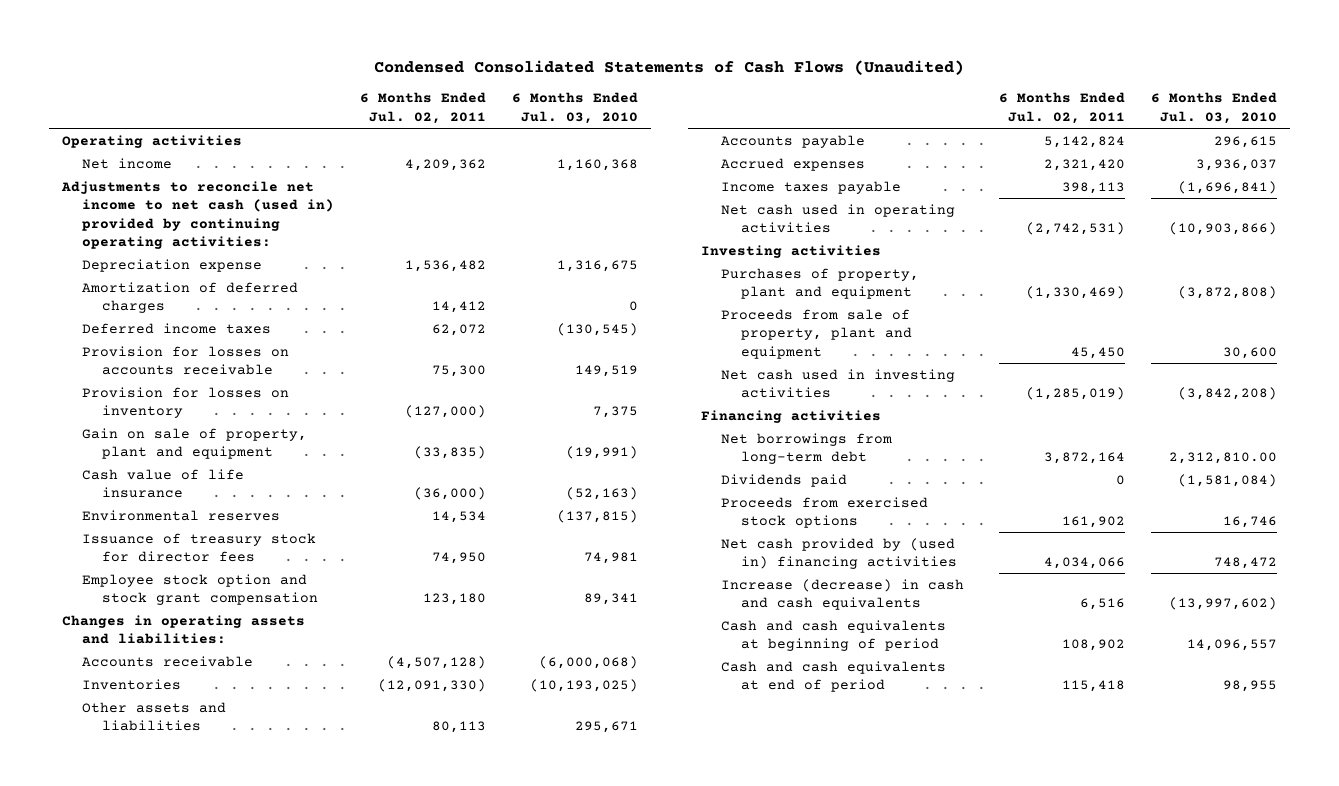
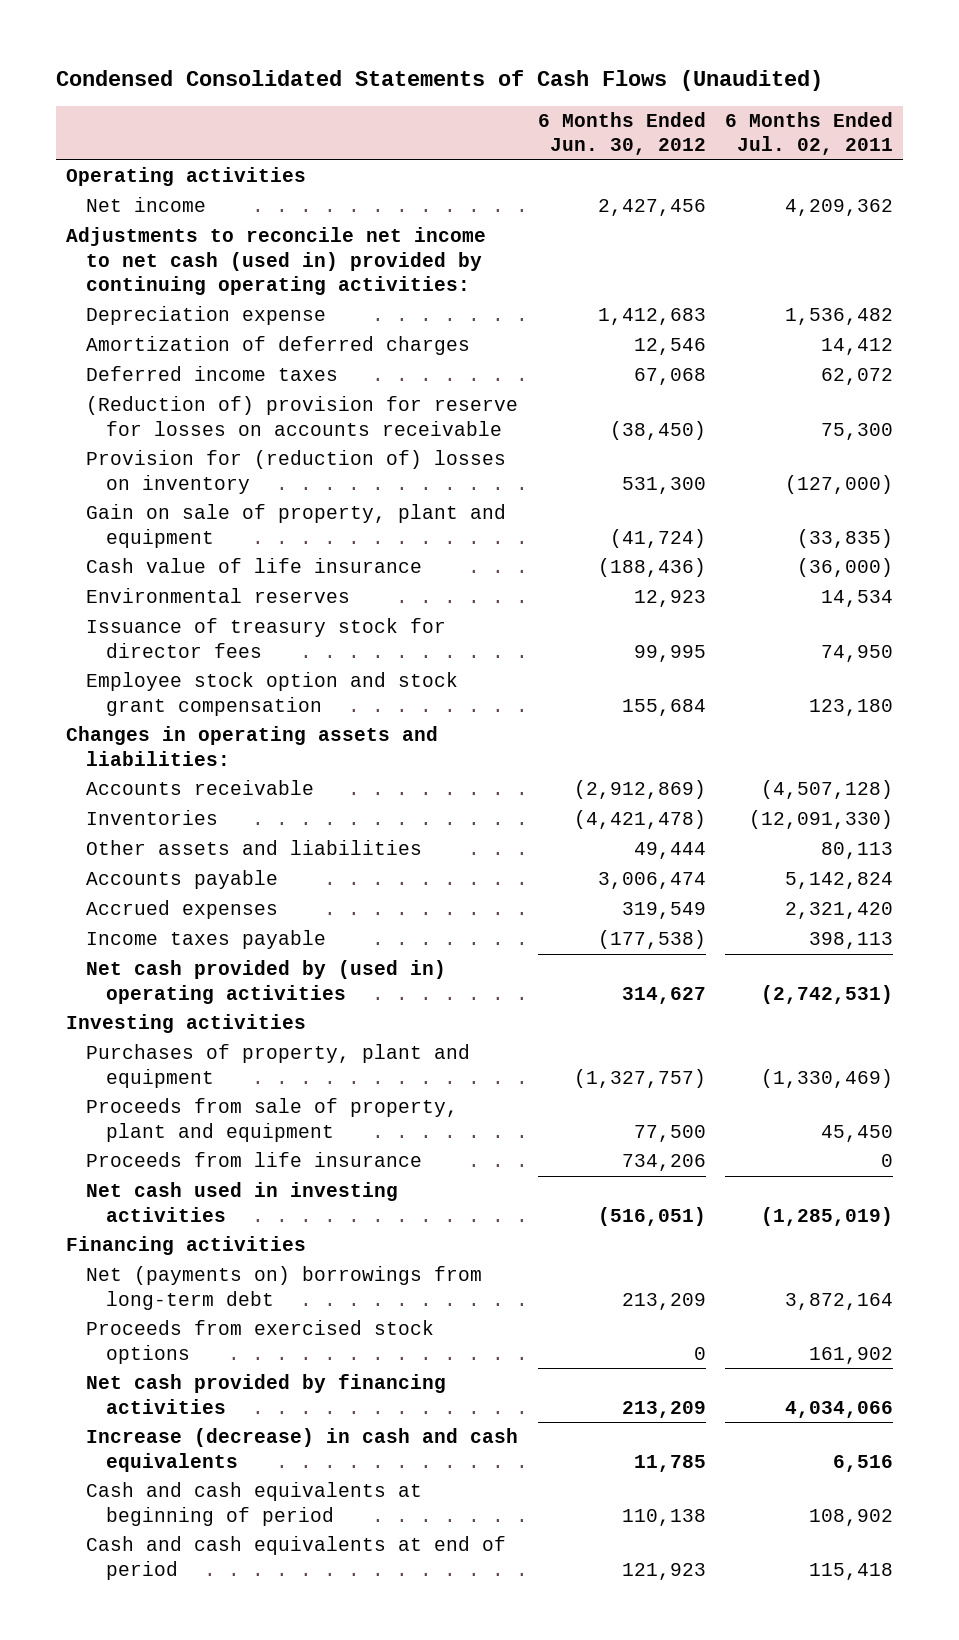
[512,92,639,124] 6 Months Ended Jul. 03, 2010 -> none
none -> [537,111,706,156] 6 Months Ended Jun. 30, 2012
[82,345,290,376] Provision for losses on accounts receivable -> [86,396,519,436] (Reduction of) provision for reserve for losses on accounts receivable
[82,386,290,419] Provision for losses on inventory -> [86,450,507,494] Provision for (reduction of) losses on inventory
[720,203,955,234] Net cash used in operating activities -> [86,960,447,1004] Net cash provided by (used in) operating activities
none -> [86,1152,423,1168] Proceeds from life insurance
[720,473,847,487] Dividends paid -> none
[720,432,892,465] Net borrowings from long-term debt -> [86,1266,483,1310] Net (payments on) borrowings from long-term debt
[720,537,957,570] Net cash provided by (used in) financing activities -> [86,1374,447,1414] Net cash provided by financing activities

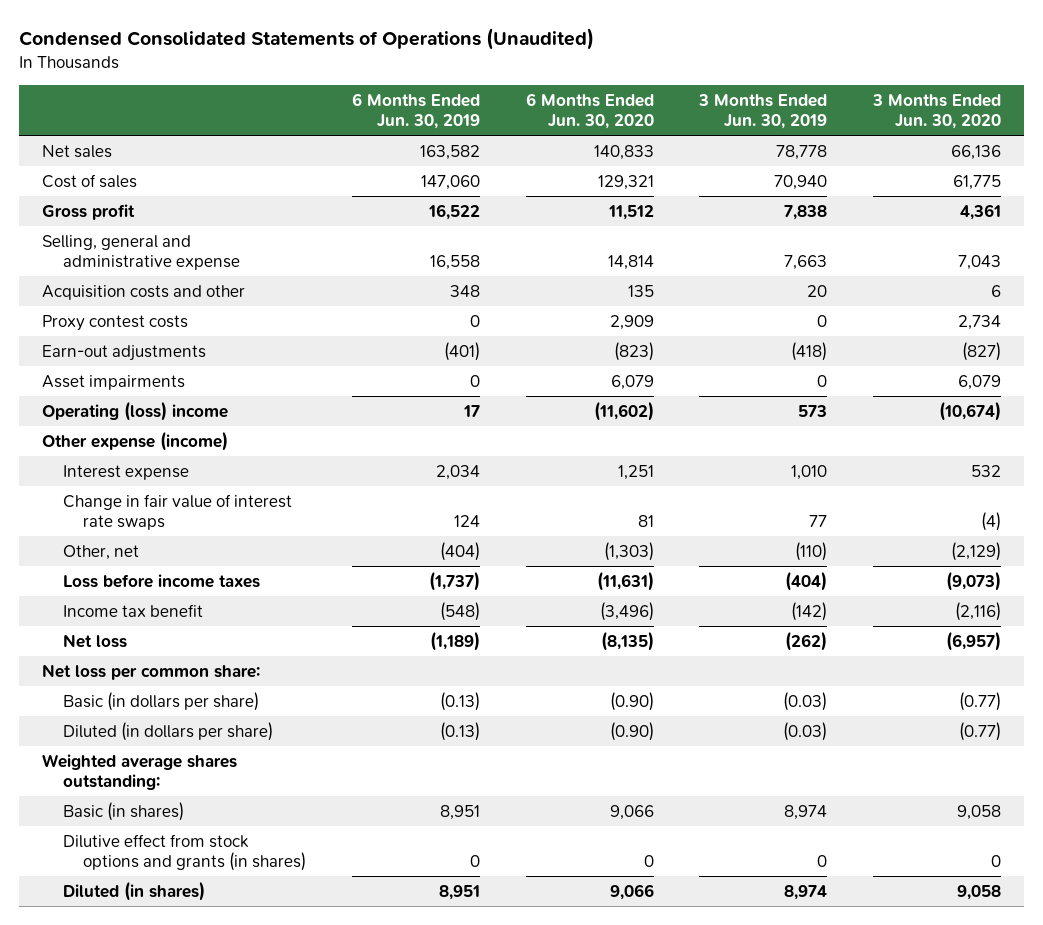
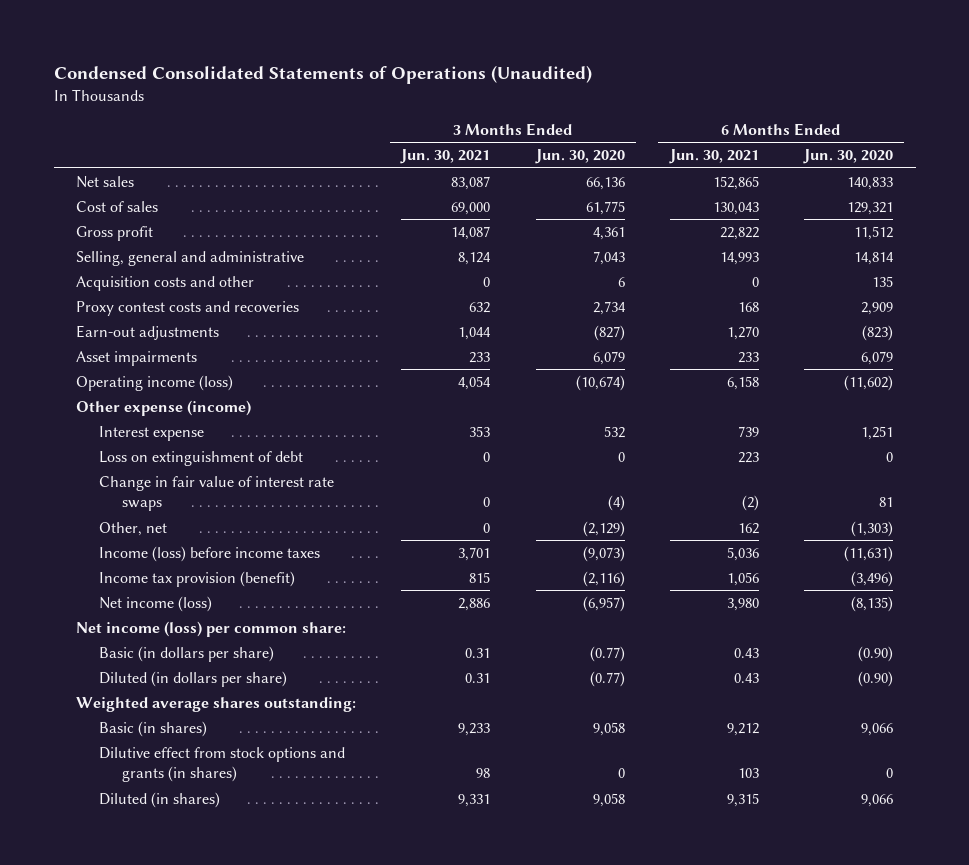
[351,92,480,130] 6 Months Ended Jun. 30, 2019 -> none
[698,93,828,130] 3 Months Ended Jun. 30, 2019 -> none
none -> [400,149,491,165] Jun. 30, 2021
none -> [668,149,759,165] Jun. 30, 2021
[41,234,240,270] Selling, general and administrative expense -> [76,250,305,266] Selling, general and administrative
[41,314,188,331] Proxy contest costs -> [76,300,300,316] Proxy contest costs and recoveries
[41,400,228,421] Operating (loss) income -> [76,374,234,391] Operating income (loss)
none -> [99,450,304,466] Loss on extinguishment of debt
[62,573,260,588] Loss before income taxes -> [99,545,321,562] Income (loss) before income taxes
[62,603,203,617] Income tax benefit -> [99,570,296,587] Income tax provision (benefit)
[62,633,127,648] Net loss -> [99,595,213,612] Net income (loss)
[41,663,260,680] Net loss per common share: -> [76,620,347,637] Net income (loss) per common share:

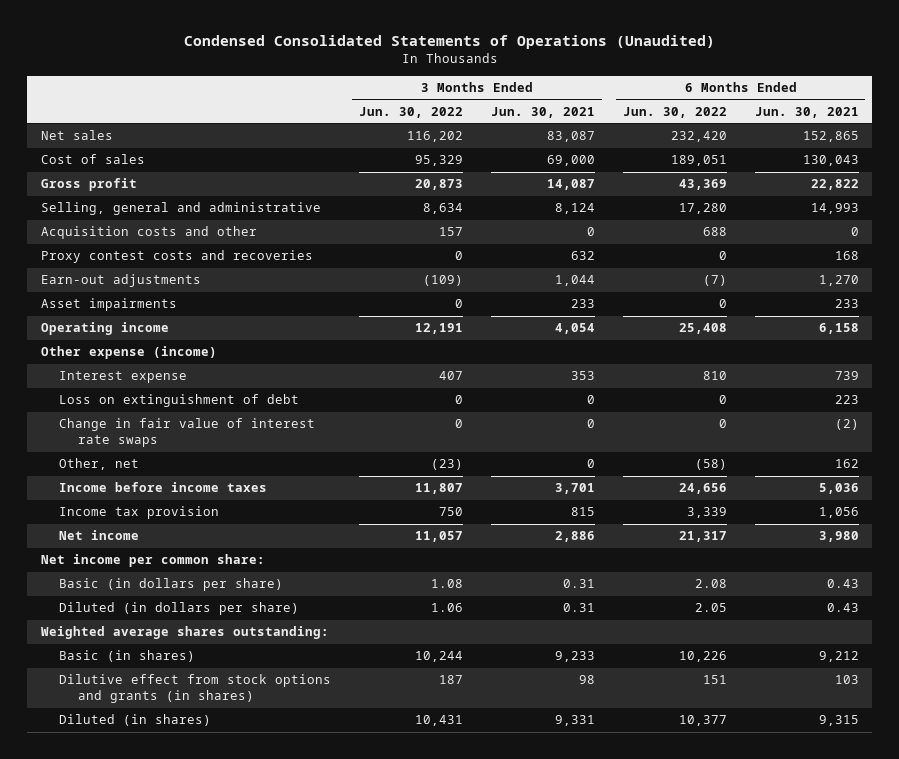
[534,149,625,165] Jun. 30, 2020 -> none
[802,149,893,165] Jun. 30, 2020 -> none
none -> [359,106,464,118] Jun. 30, 2022
none -> [622,106,727,118] Jun. 30, 2022
[76,374,234,391] Operating income (loss) -> [40,322,169,336] Operating income
[99,545,321,562] Income (loss) before income taxes -> [59,482,268,493] Income before income taxes
[99,570,296,587] Income tax provision (benefit) -> [59,506,220,520] Income tax provision
[99,595,213,612] Net income (loss) -> [59,530,140,541] Net income
[76,620,347,637] Net income (loss) per common share: -> [40,554,265,568] Net income per common share:

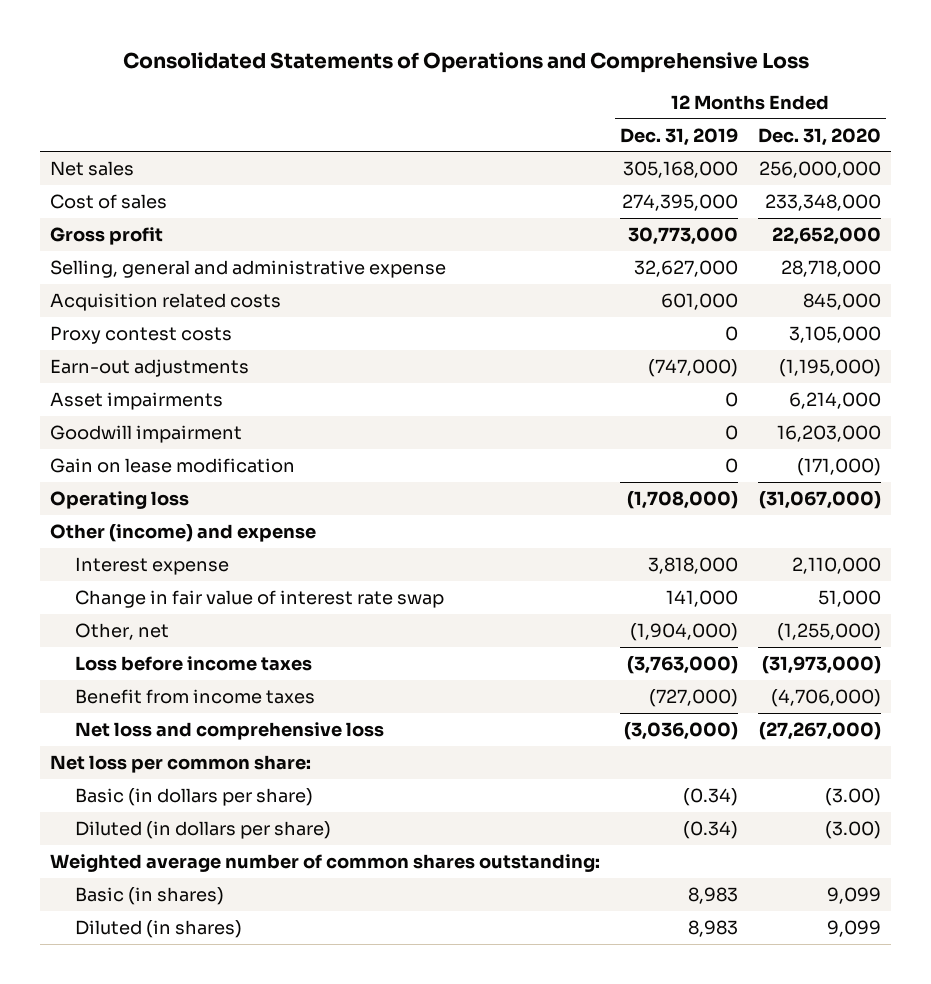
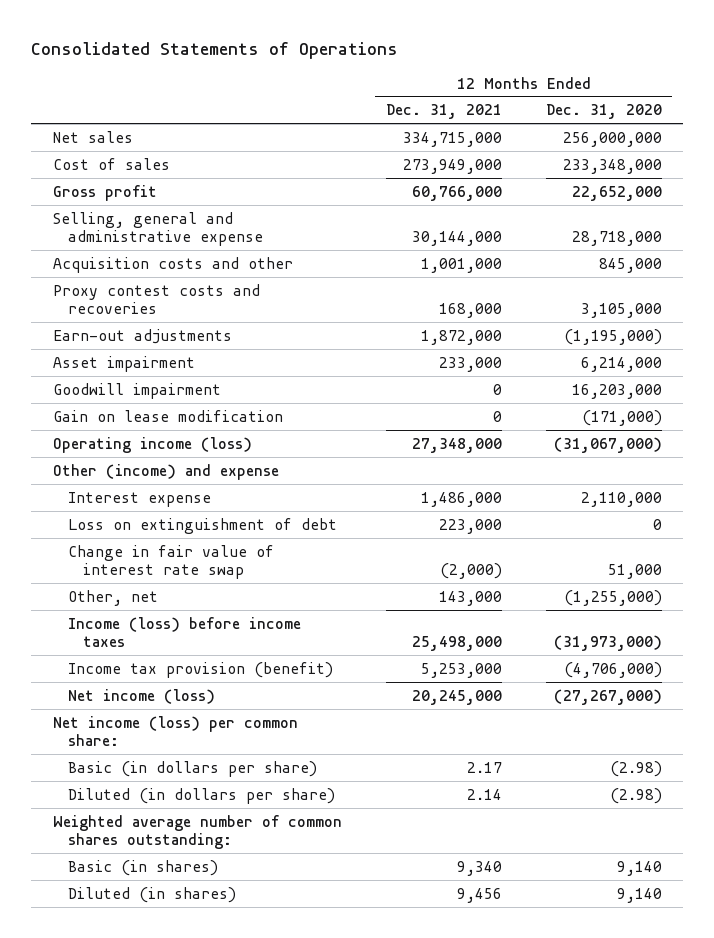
[122,52,809,74] Consolidated Statements of Operations and Comprehensive Loss -> [30,41,398,59] Consolidated Statements of Operations
[620,127,739,146] Dec. 31, 2019 -> none
none -> [385,104,502,120] Dec. 31, 2021
[50,292,282,311] Acquisition related costs -> [52,256,293,273] Acquisition costs and other
[50,325,233,344] Proxy contest costs -> [52,283,260,314] Proxy contest costs and recoveries
[50,391,224,410] Asset impairments -> [52,355,195,372] Asset impairment
[50,490,190,509] Operating loss -> [52,436,252,453] Operating income (loss)
none -> [67,517,337,534] Loss on extinguishment of debt
[74,655,312,671] Loss before income taxes -> [67,616,301,647] Income (loss) before income taxes
[74,688,315,704] Benefit from income taxes -> [67,661,333,678] Income tax provision (benefit)
[74,721,384,740] Net loss and comprehensive loss -> [67,688,215,704] Net income (loss)
[50,754,312,773] Net loss per common share: -> [52,715,298,746] Net income (loss) per common share:
[824,787,881,806] (3.00) -> [609,760,662,777] (2.98)
[824,820,881,839] (3.00) -> [609,787,662,804] (2.98)
[826,886,881,904] 9,099 -> [616,860,662,876] 9,140
[826,919,881,937] 9,099 -> [616,887,662,903] 9,140

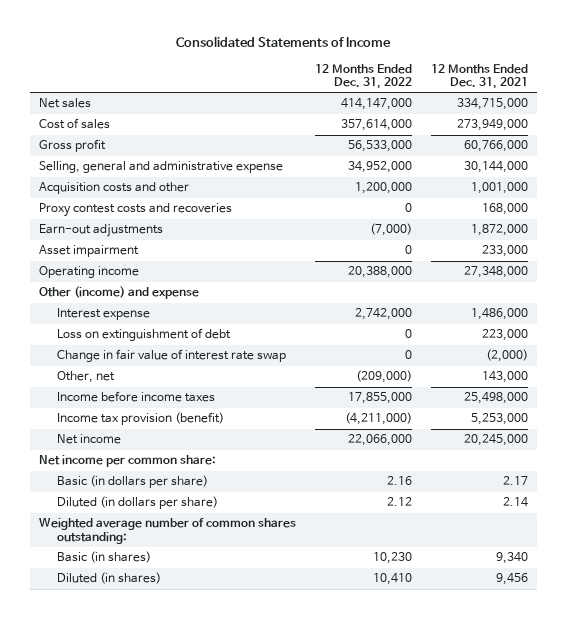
[30,41,398,59] Consolidated Statements of Operations -> [176,36,392,48] Consolidated Statements of Income
[545,104,662,120] Dec. 31, 2020 -> none
none -> [314,64,412,90] 12 Months Ended Dec. 31, 2022
[52,382,221,399] Goodwill impairment -> none
[52,409,283,422] Gain on lease modification -> none
[52,436,252,453] Operating income (loss) -> [39,266,140,279] Operating income
[67,616,301,647] Income (loss) before income taxes -> [56,391,215,403] Income before income taxes
[67,688,215,704] Net income (loss) -> [56,434,121,445] Net income
[52,715,298,746] Net income (loss) per common share: -> [39,455,217,468] Net income per common share:

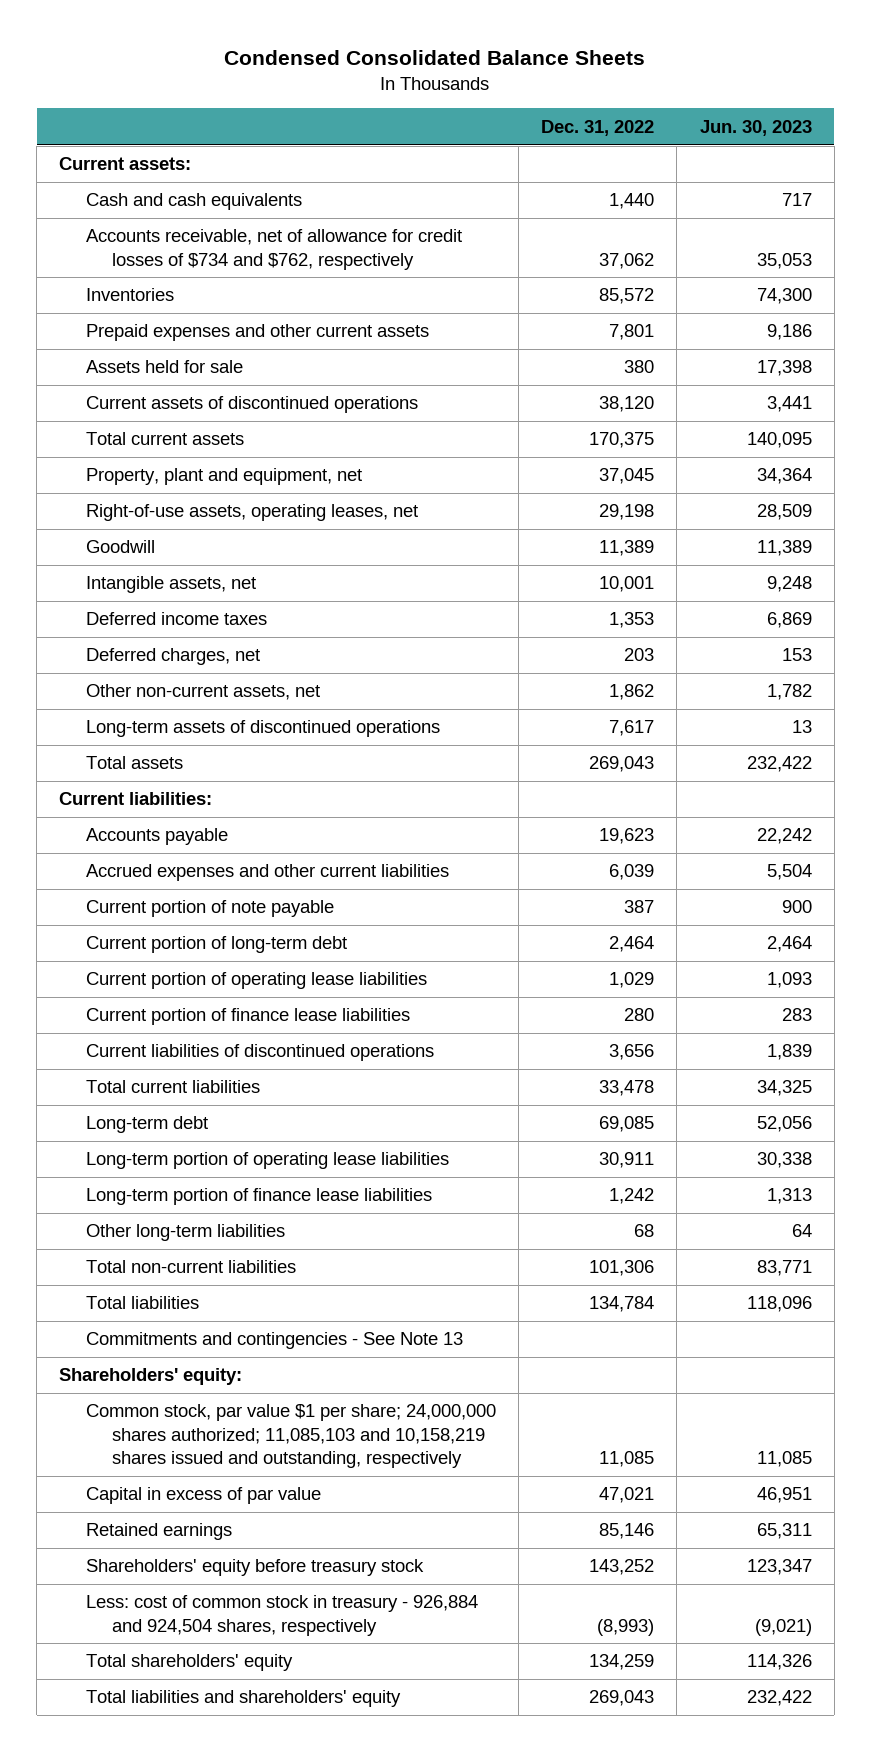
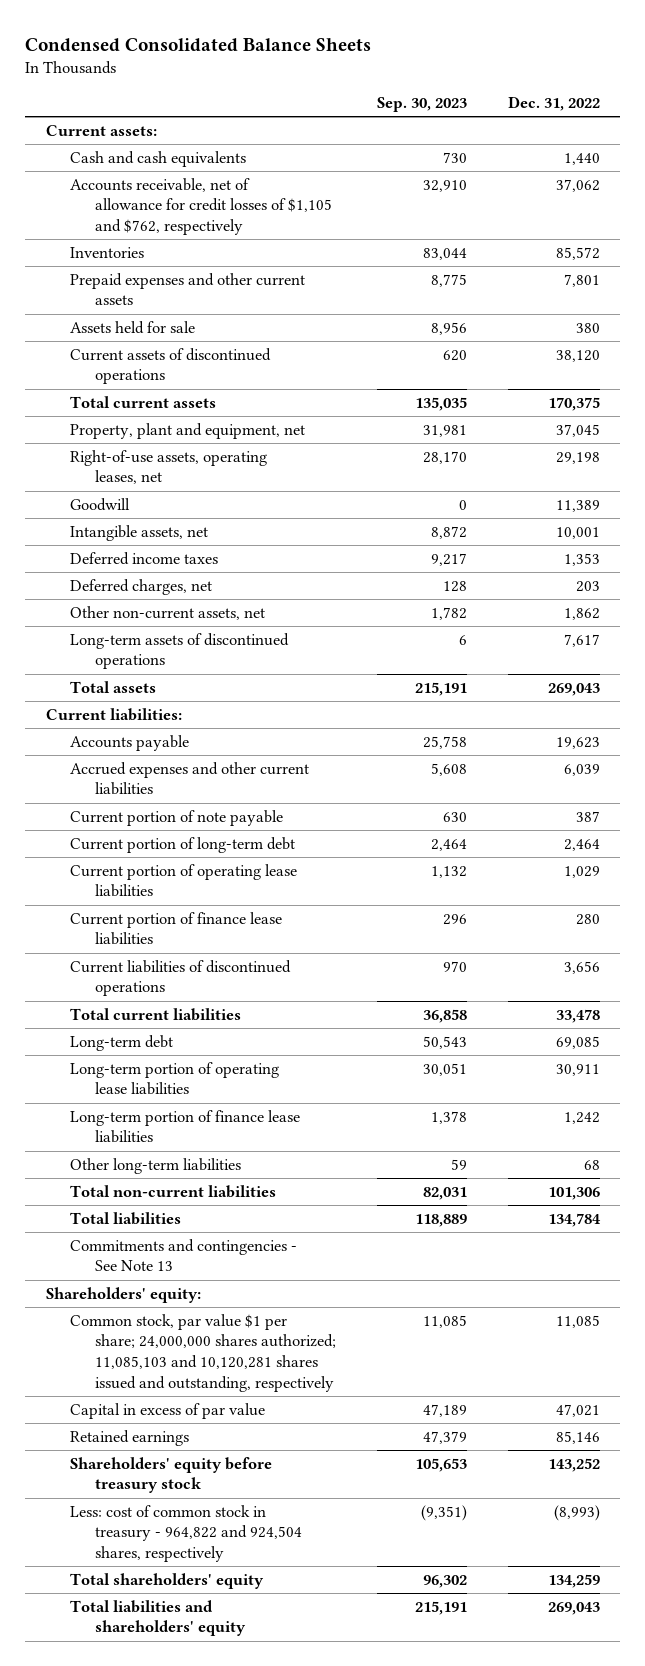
[699,119,812,136] Jun. 30, 2023 -> none
none -> [376,96,467,112] Sep. 30, 2023
[85,229,462,270] Accounts receivable, net of allowance for credit losses of $734 and $762, respectively -> [70,177,333,236] Accounts receivable, net of allowance for credit losses of $1,105 and $762, respectively
[85,1404,496,1468] Common stock, par value $1 per share; 24,000,000 shares authorized; 11,085,103 and 10,158,219 shares issued and outstanding, respectively -> [70,1313,337,1392] Common stock, par value $1 per share; 24,000,000 shares authorized; 11,085,103 and 10,120,281 shares issued and outstanding, respectively
[85,1595,478,1636] Less: cost of common stock in treasury - 926,884 and 924,504 shares, respectively -> [70,1504,303,1563] Less: cost of common stock in treasury - 964,822 and 924,504 shares, respectively

